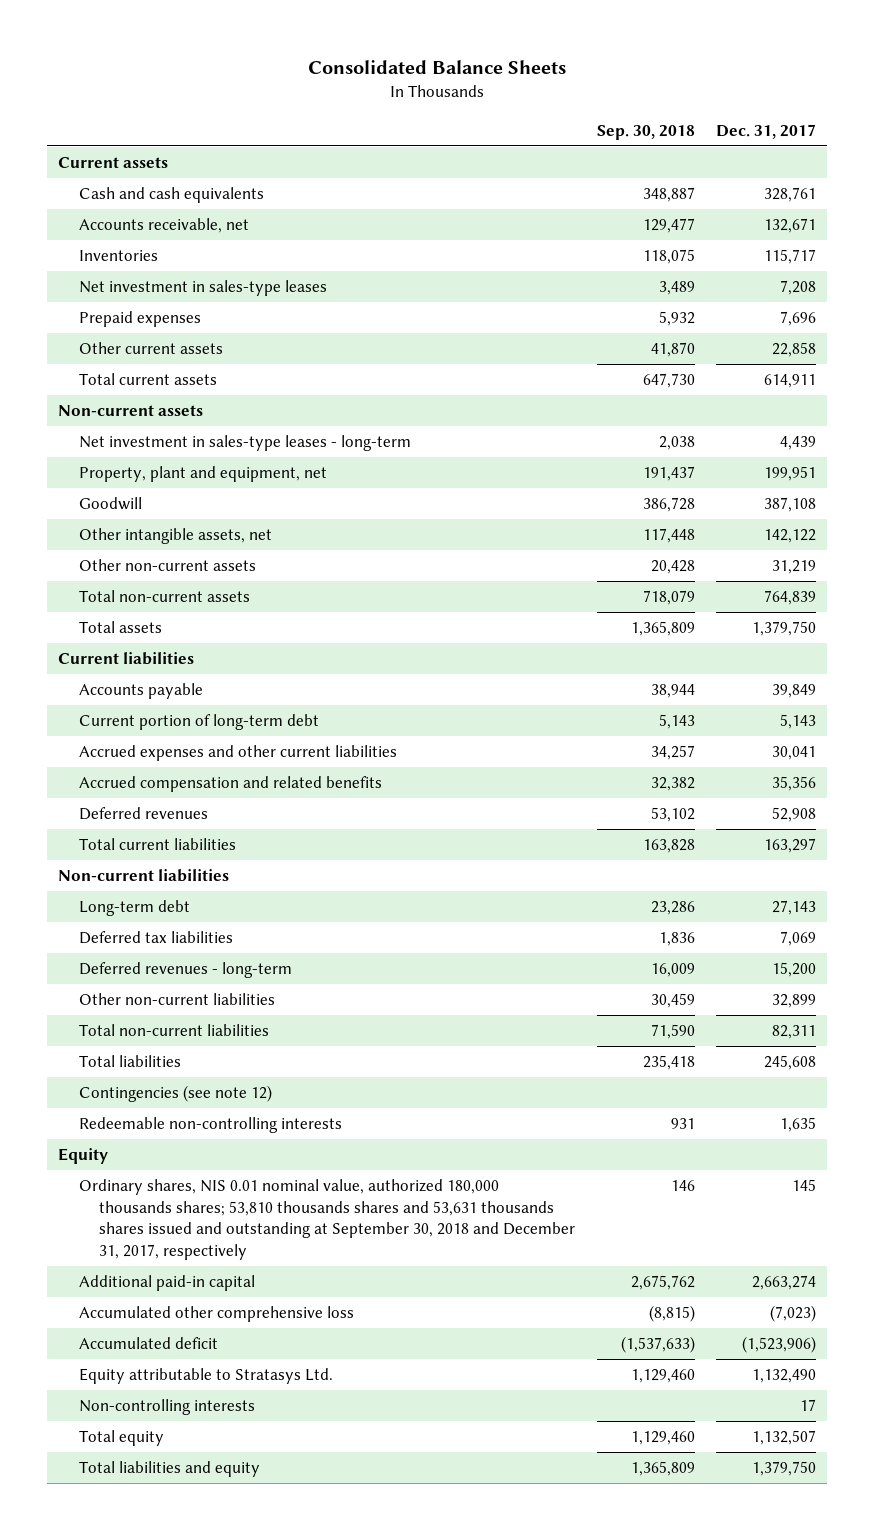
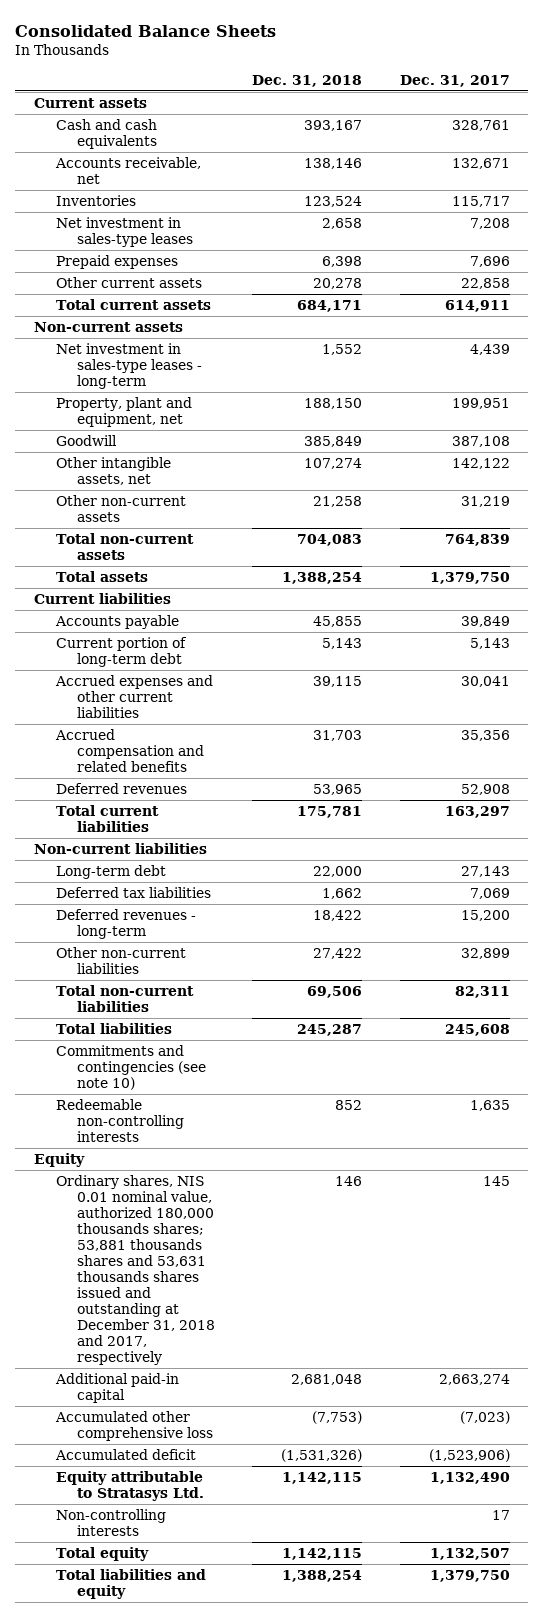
[596,124,695,140] Sep. 30, 2018 -> none
none -> [252,74,363,87] Dec. 31, 2018
[78,1085,272,1103] Contingencies (see note 12) -> [55,1044,206,1090] Commitments and contingencies (see note 10)
[78,1179,576,1260] Ordinary shares, NIS 0.01 nominal value, authorized 180,000 thousands shares; 53,810 thousands shares and 53,631 thousands shares issued and outstanding at September 30, 2018 and December 31, 2017, respectively -> [55,1174,215,1365] Ordinary shares, NIS 0.01 nominal value, authorized 180,000 thousands shares; 53,881 thousands shares and 53,631 thousands shares issued and outstanding at December 31, 2018 and 2017, respectively

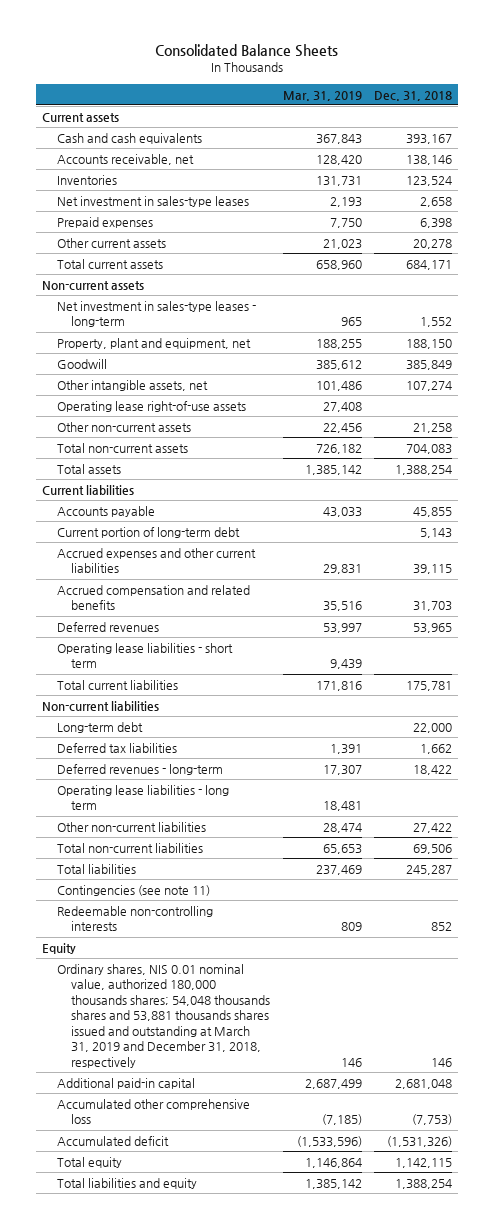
[399,74,510,87] Dec. 31, 2017 -> none
none -> [282,90,362,101] Mar. 31, 2019
none -> [56,400,246,412] Operating lease right-of-use assets
none -> [56,642,233,669] Operating lease liabilities - short term
none -> [56,784,229,811] Operating lease liabilities - long term
[55,1044,206,1090] Commitments and contingencies (see note 10) -> [56,884,210,896] Contingencies (see note 11)
[55,1174,215,1365] Ordinary shares, NIS 0.01 nominal value, authorized 180,000 thousands shares; 53,881 thousands shares and 53,631 thousands shares issued and outstanding at December 31, 2018 and 2017, respectively -> [56,963,271,1068] Ordinary shares, NIS 0.01 nominal value, authorized 180,000 thousands shares; 54,048 thousands shares and 53,881 thousands shares issued and outstanding at March 31, 2019 and December 31, 2018, respectively
[55,1470,204,1501] Equity attributable to Stratasys Ltd. -> none
[55,1508,166,1536] Non-controlling interests -> none

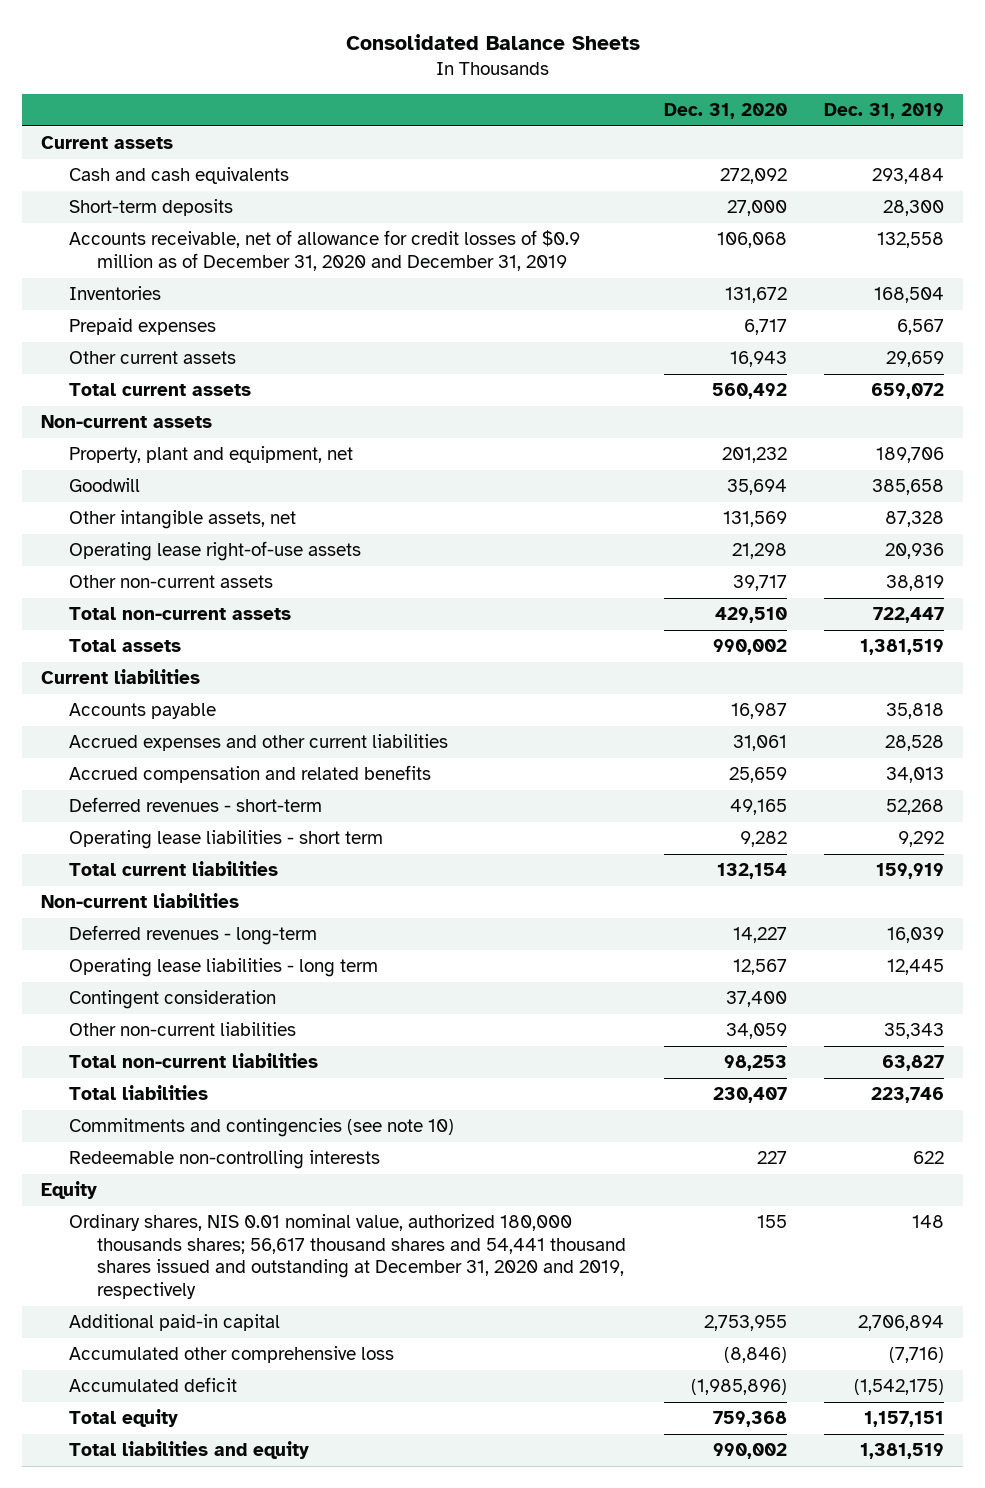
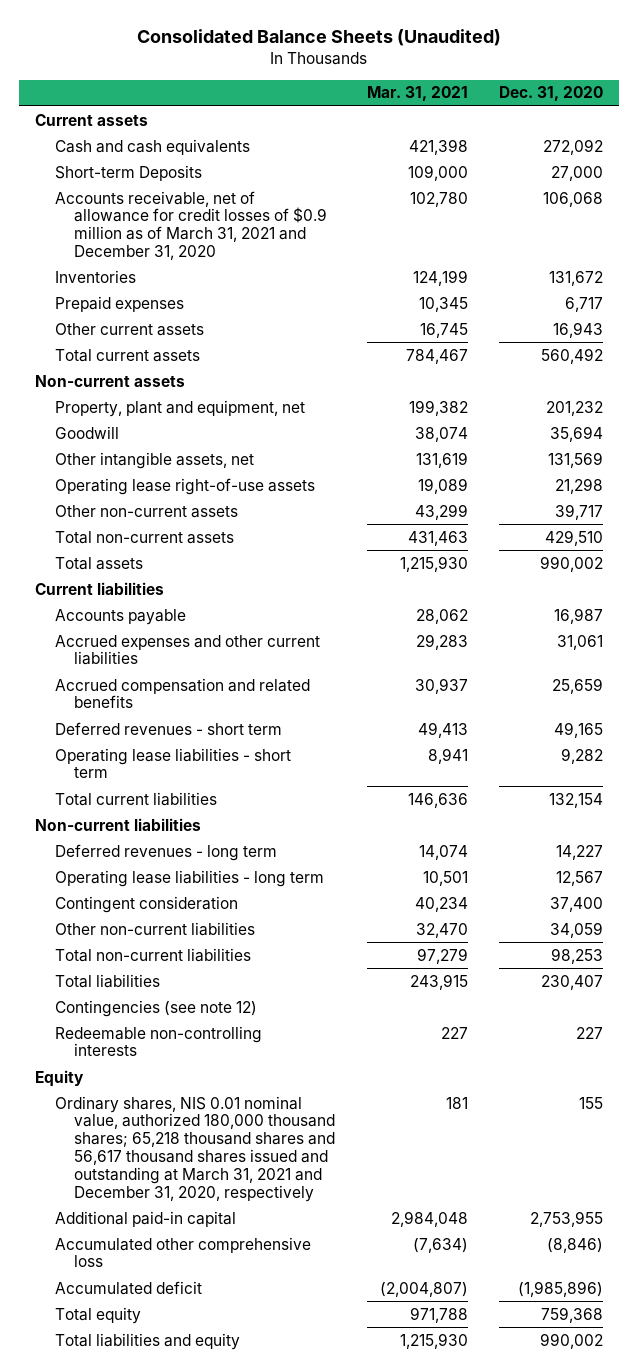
[345,34,640,51] Consolidated Balance Sheets -> [137,29,502,47] Consolidated Balance Sheets (Unaudited)
[824,102,945,119] Dec. 31, 2019 -> none
none -> [366,86,468,102] Mar. 31, 2021
[68,199,233,217] Short-term deposits -> [54,164,202,181] Short-term Deposits
[68,230,580,271] Accounts receivable, net of allowance for credit losses of $0.9 million as of December 31, 2020 and December 31, 2019 -> [54,190,328,261] Accounts receivable, net of allowance for credit losses of $0.9 million as of March 31, 2021 and December 31, 2020
[68,797,322,813] Deferred revenues - short-term -> [54,721,282,735] Deferred revenues - short term
[68,925,317,946] Deferred revenues - long-term -> [54,843,277,861] Deferred revenues - long term
[68,1118,454,1138] Commitments and contingencies (see note 10) -> [54,999,257,1017] Contingencies (see note 12)
[68,1214,626,1300] Ordinary shares, NIS 0.01 nominal value, authorized 180,000 thousands shares; 56,617 thousand shares and 54,441 thousand shares issued and outstanding at December 31, 2020 and 2019, respectively -> [54,1095,336,1202] Ordinary shares, NIS 0.01 nominal value, authorized 180,000 thousand shares; 65,218 thousand shares and 56,617 thousand shares issued and outstanding at March 31, 2021 and December 31, 2020, respectively

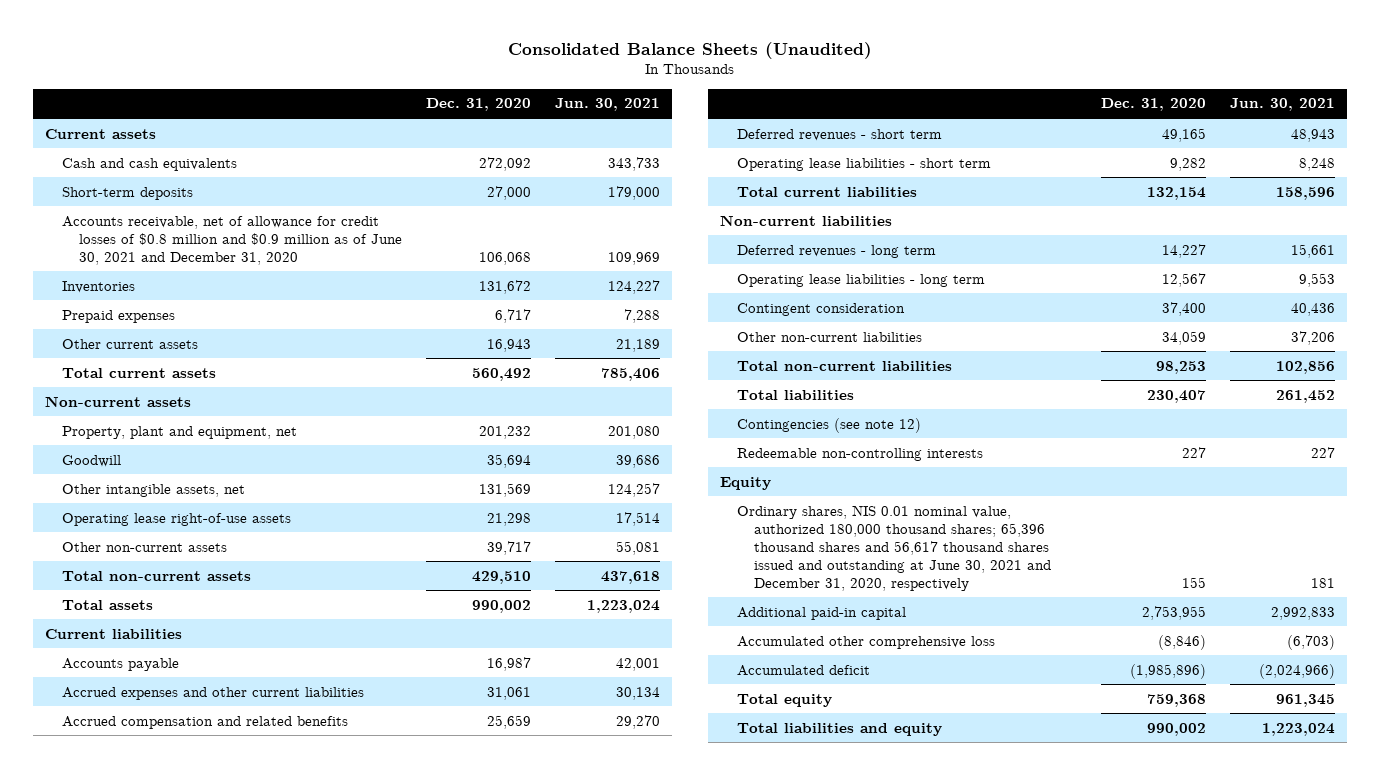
[366,86,468,102] Mar. 31, 2021 -> none
none -> [554,98,660,112] Jun. 30, 2021
[54,164,202,181] Short-term Deposits -> [61,186,193,200] Short-term deposits
[54,190,328,261] Accounts receivable, net of allowance for credit losses of $0.9 million as of March 31, 2021 and December 31, 2020 -> [61,215,402,265] Accounts receivable, net of allowance for credit losses of $0.8 million and $0.9 million as of June 30, 2021 and December 31, 2020
[54,1095,336,1202] Ordinary shares, NIS 0.01 nominal value, authorized 180,000 thousand shares; 65,218 thousand shares and 56,617 thousand shares issued and outstanding at March 31, 2021 and December 31, 2020, respectively -> [737,504,1052,591] Ordinary shares, NIS 0.01 nominal value, authorized 180,000 thousand shares; 65,396 thousand shares and 56,617 thousand shares issued and outstanding at June 30, 2021 and December 31, 2020, respectively

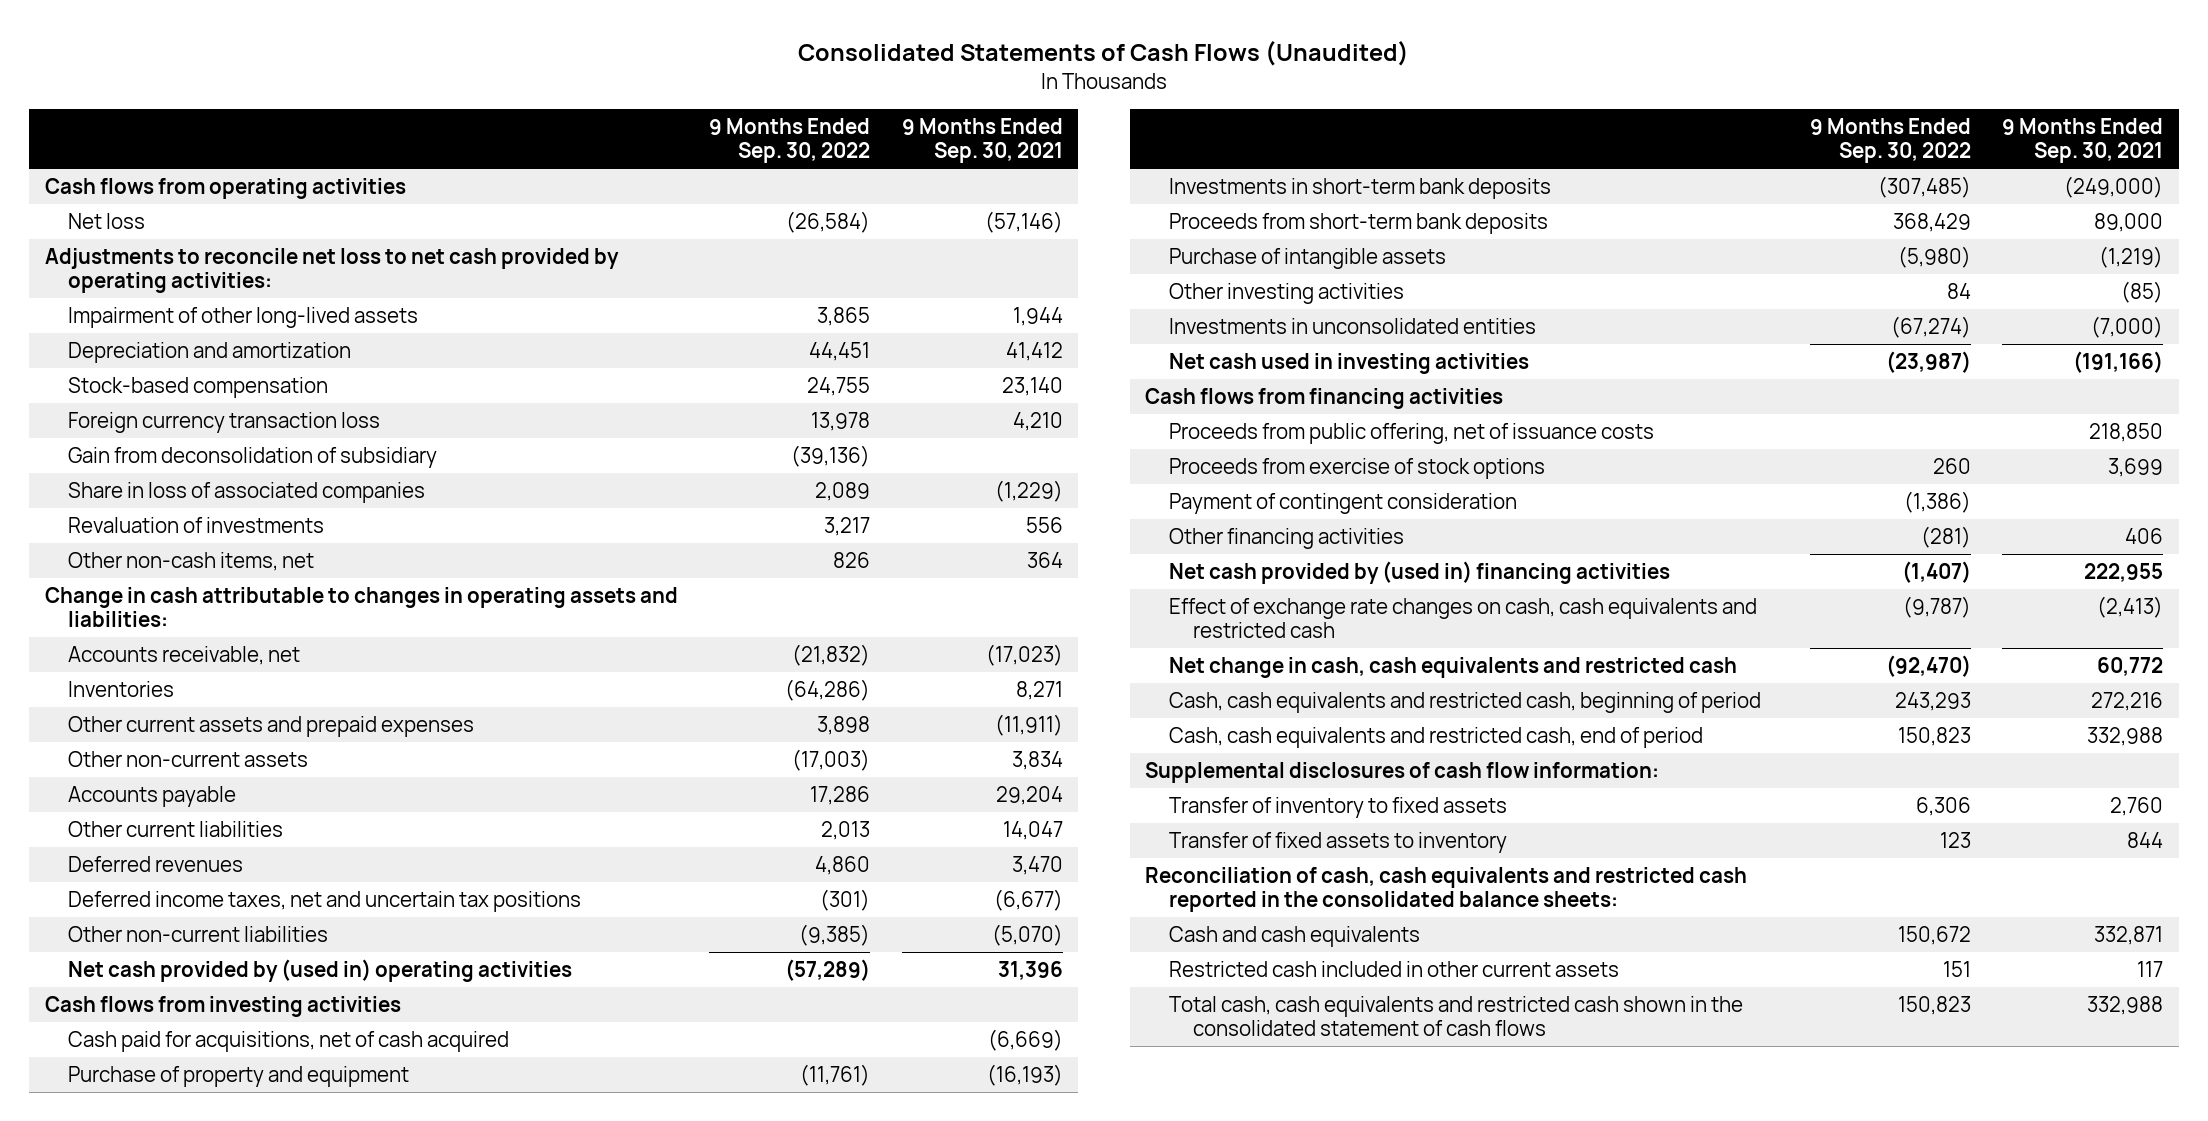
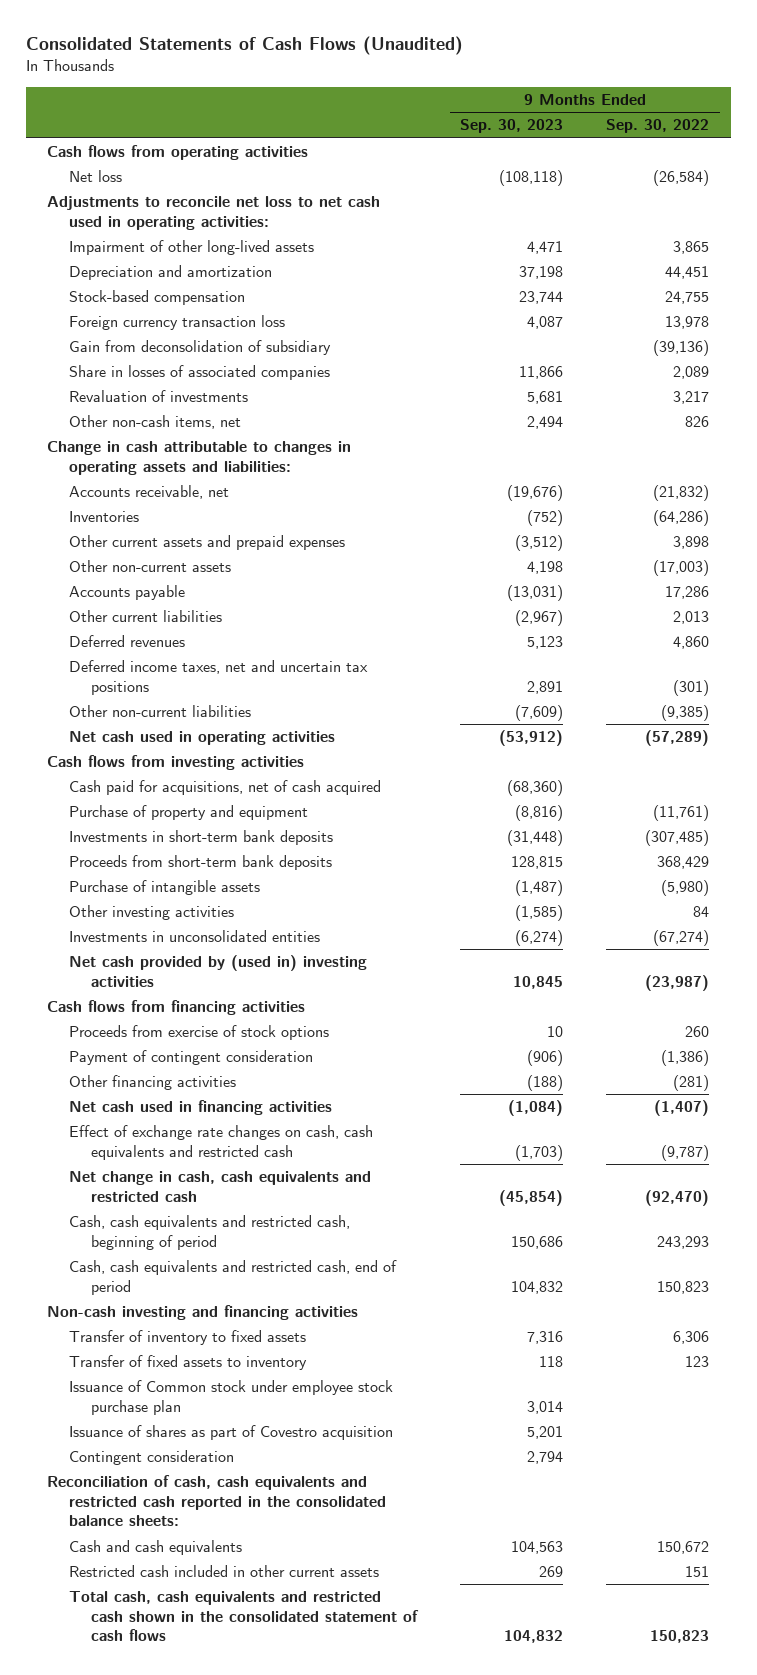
[901,118,1063,164] 9 Months Ended Sep. 30, 2021 -> none
none -> [460,119,564,134] Sep. 30, 2023
[44,248,619,294] Adjustments to reconcile net loss to net cash provided by operating activities: -> [47,196,381,230] Adjustments to reconcile net loss to net cash used in operating activities:
[68,482,426,504] Share in loss of associated companies -> [69,365,331,381] Share in losses of associated companies
[68,959,573,983] Net cash provided by (used in) operating activities -> [69,731,336,746] Net cash used in operating activities
[1168,353,1529,375] Net cash used in investing activities -> [69,955,368,987] Net cash provided by (used in) investing activities
[1168,423,1654,445] Proceeds from public offering, net of issuance costs -> none
[1168,561,1670,585] Net cash provided by (used in) financing activities -> [69,1100,333,1116] Net cash used in financing activities
[1145,762,1660,784] Supplemental disclosures of cash flow information: -> none
none -> [47,1305,359,1321] Non-cash investing and financing activities
none -> [69,1380,394,1415] Issuance of Common stock under employee stock purchase plan
none -> [69,1425,394,1441] Issuance of shares as part of Covestro acquisition
none -> [69,1450,235,1466] Contingent consideration

